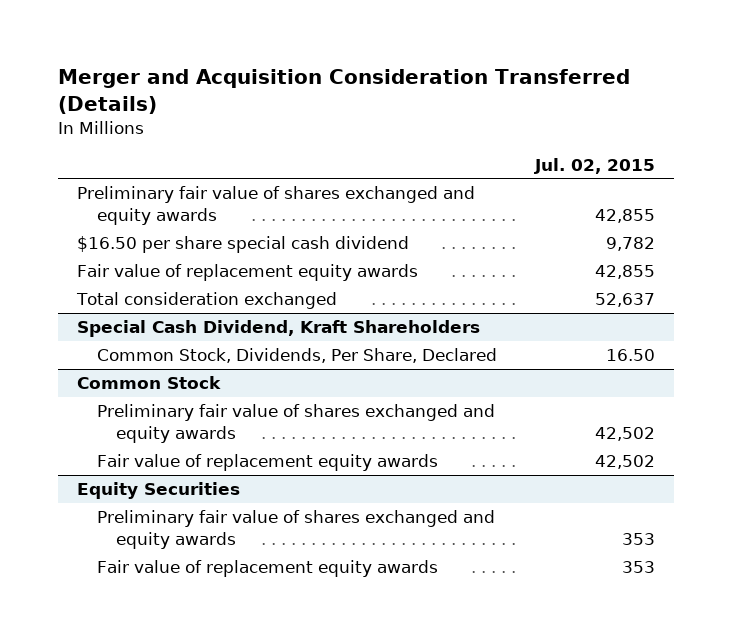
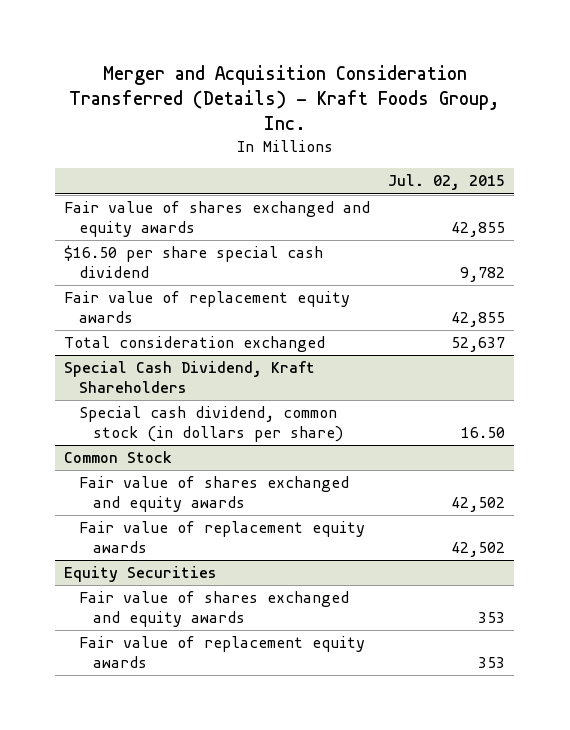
[57,69,630,114] Merger and Acquisition Consideration Transferred (Details) -> [68,65,500,131] Merger and Acquisition Consideration Transferred (Details) - Kraft Foods Group, Inc.
[77,186,476,225] Preliminary fair value of shares exchanged and equity awards -> [64,201,371,238] Fair value of shares exchanged and equity awards
[96,348,497,364] Common Stock, Dividends, Per Share, Declared -> [78,406,344,443] Special cash dividend, common stock (in dollars per share)
[96,404,495,443] Preliminary fair value of shares exchanged and equity awards -> [78,476,349,513] Fair value of shares exchanged and equity awards
[96,510,495,549] Preliminary fair value of shares exchanged and equity awards -> [78,591,349,628] Fair value of shares exchanged and equity awards

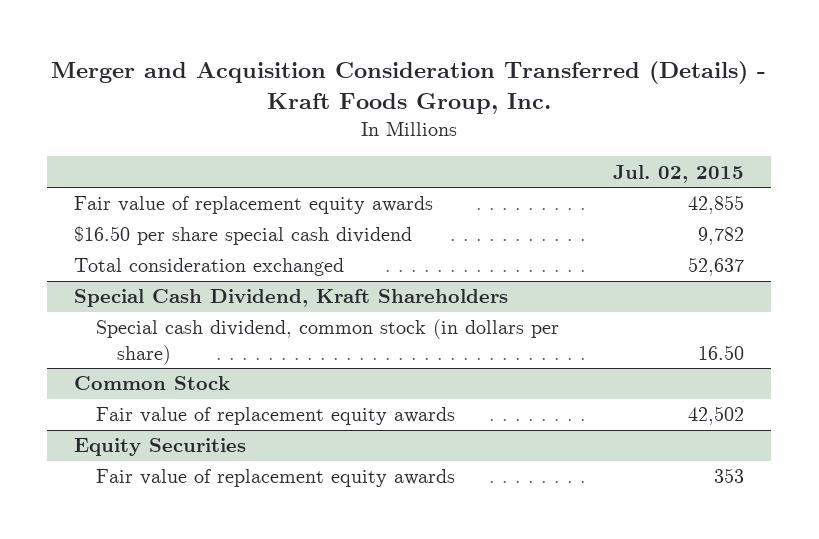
[64,201,371,238] Fair value of shares exchanged and equity awards -> none
[64,245,324,279] $16.50 per share special cash dividend -> [74,226,413,246] $16.50 per share special cash dividend
[78,476,349,513] Fair value of shares exchanged and equity awards -> none
[78,591,349,628] Fair value of shares exchanged and equity awards -> none

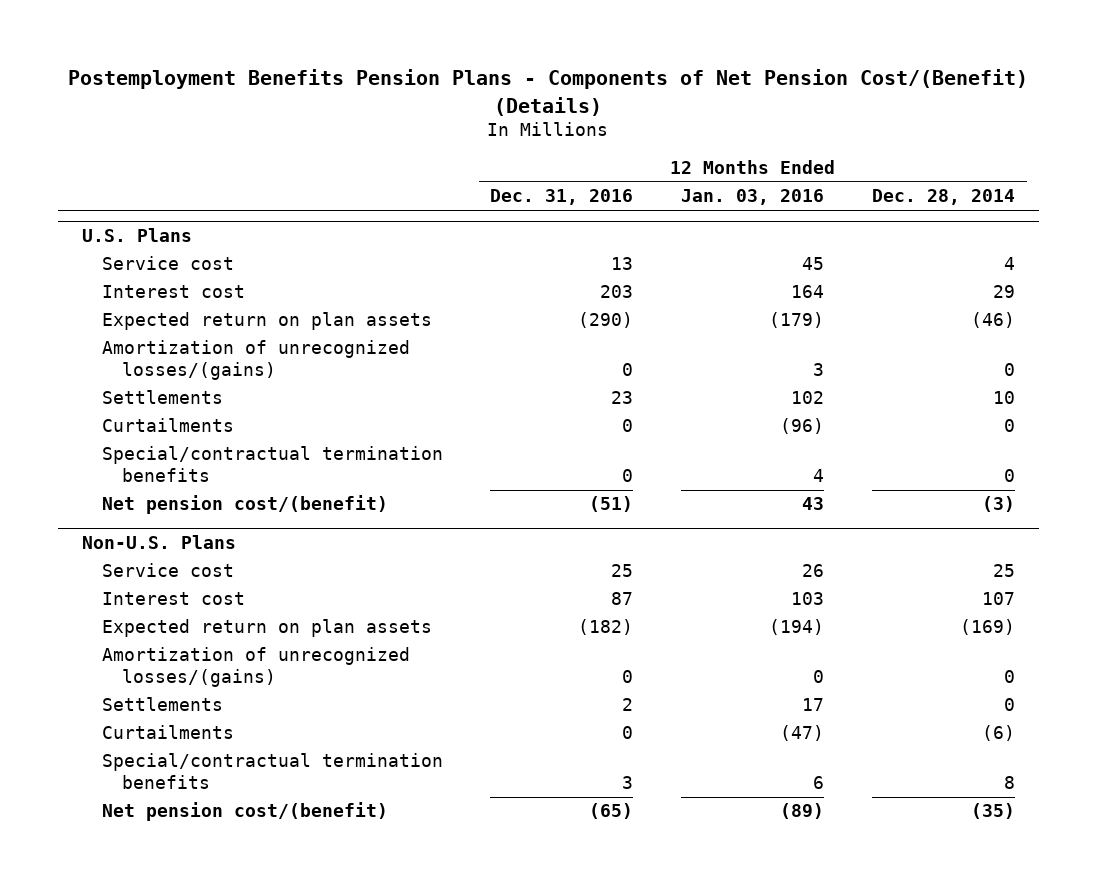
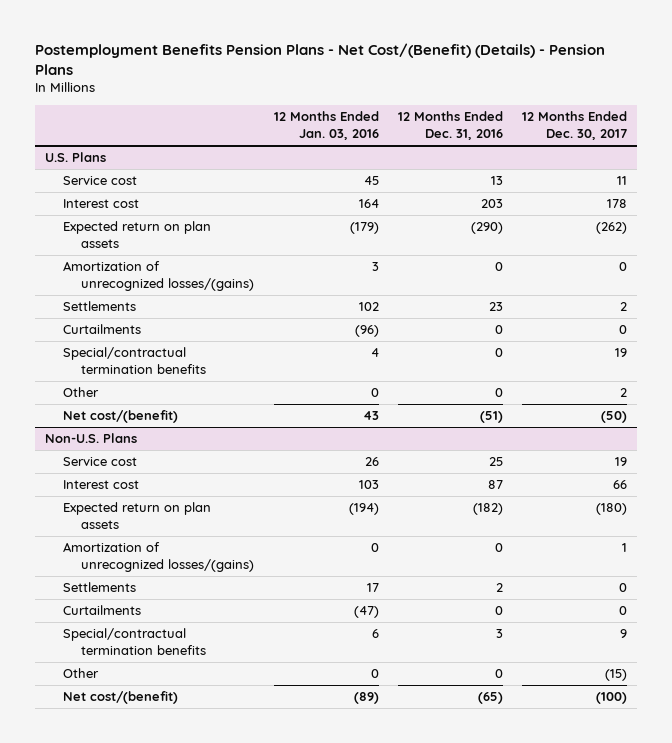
[68,69,1029,116] Postemployment Benefits Pension Plans - Components of Net Pension Cost/(Benefit) (Details) -> [34,42,605,75] Postemployment Benefits Pension Plans - Net Cost/(Benefit) (Details) - Pension Plans
[872,189,1016,206] Dec. 28, 2014 -> none
none -> [522,111,628,141] 12 Months Ended Dec. 30, 2017
none -> [63,387,100,398] Other
[101,495,388,515] Net pension cost/(benefit) -> [63,410,179,424] Net cost/(benefit)
none -> [63,668,100,679] Other
[101,802,388,822] Net pension cost/(benefit) -> [63,691,179,705] Net cost/(benefit)

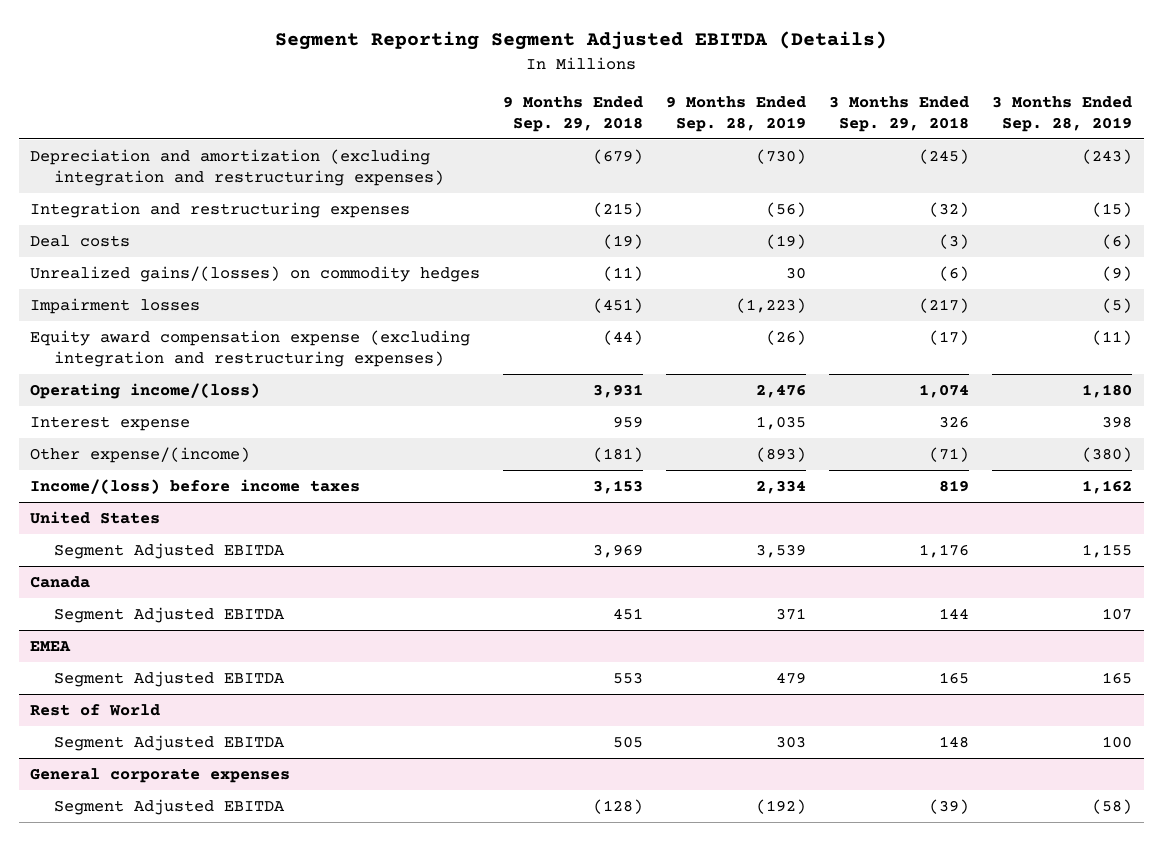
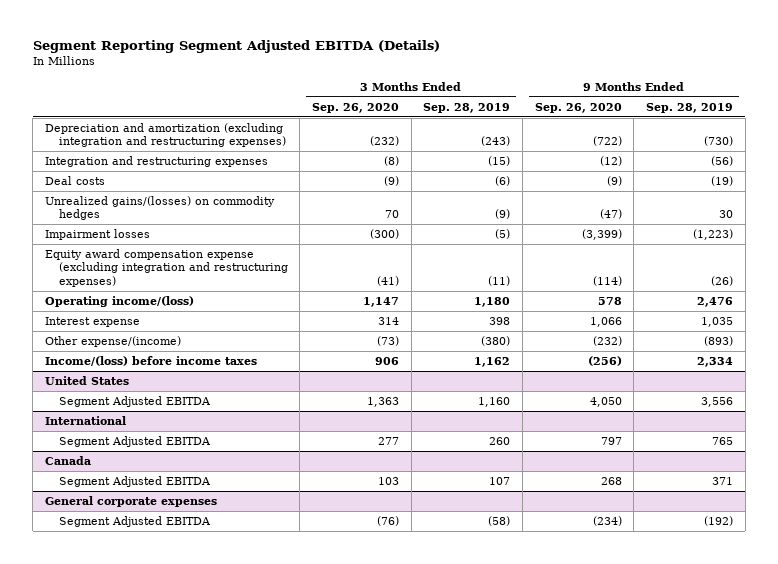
[503,95,644,132] 9 Months Ended Sep. 29, 2018 -> none
[829,95,970,132] 3 Months Ended Sep. 29, 2018 -> none
none -> [312,102,400,113] Sep. 26, 2020
none -> [534,102,622,113] Sep. 26, 2020
[756,544,807,559] 3,539 -> [701,397,734,408] 3,556
[1082,544,1133,559] 1,155 -> [478,397,511,408] 1,160
none -> [44,416,126,426] International
none -> [58,436,211,448] Segment Adjusted EBITDA
[30,641,72,652] EMEA -> none
[53,671,285,688] Segment Adjusted EBITDA -> none
[30,704,161,717] Rest of World -> none
[53,735,285,752] Segment Adjusted EBITDA -> none

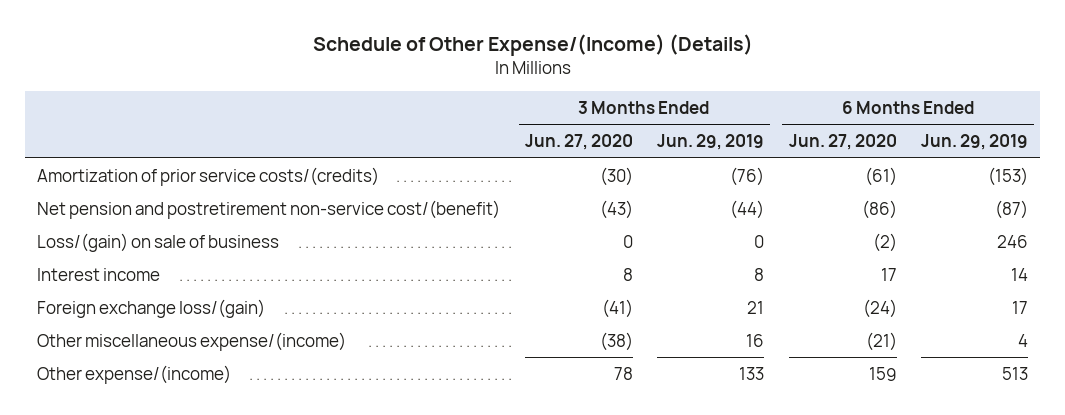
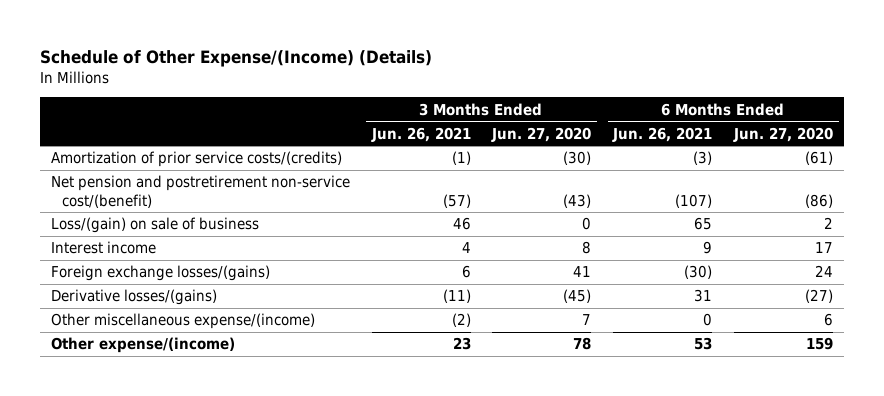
[657,134,765,151] Jun. 29, 2019 -> none
[920,134,1028,151] Jun. 29, 2019 -> none
none -> [370,126,471,142] Jun. 26, 2021
none -> [612,126,713,142] Jun. 26, 2021
[872,232,897,252] (2) -> [824,217,834,230] 2
[37,298,266,318] Foreign exchange loss/(gain) -> [50,265,270,282] Foreign exchange losses/(gains)
[601,298,633,318] (41) -> [573,266,592,278] 41
[862,298,897,318] (24) -> [815,265,834,278] 24
none -> [50,289,217,306] Derivative losses/(gains)
[599,331,633,351] (38) -> [582,314,592,326] 7
[865,331,897,351] (21) -> [824,313,834,327] 6

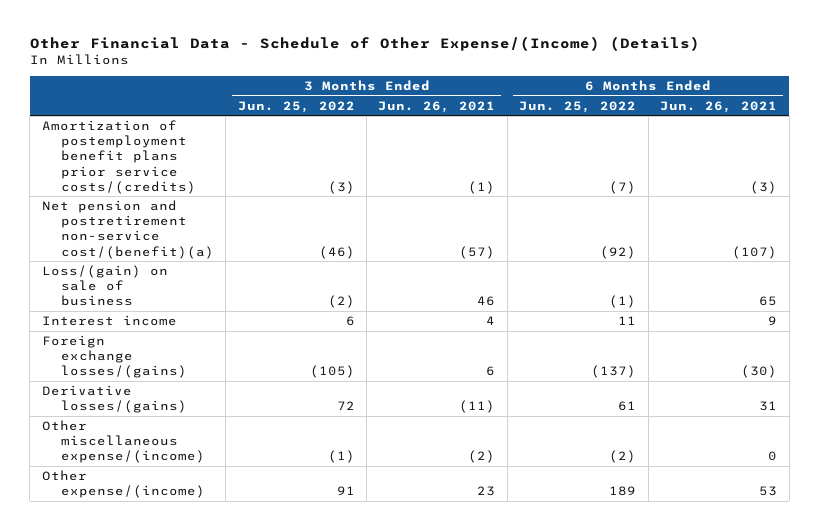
[39,49,432,67] Schedule of Other Expense/(Income) (Details) -> [29,36,700,52] Other Financial Data - Schedule of Other Expense/(Income) (Details)
[491,126,592,142] Jun. 27, 2020 -> none
[733,126,834,142] Jun. 27, 2020 -> none
none -> [237,100,355,113] Jun. 25, 2022
none -> [519,100,637,113] Jun. 25, 2022
[50,151,342,168] Amortization of prior service costs/(credits) -> [41,120,196,194] Amortization of postemployment benefit plans prior service costs/(credits)
[50,175,350,208] Net pension and postretirement non-service cost/(benefit) -> [41,200,214,259] Net pension and postretirement non-service cost/(benefit)(a)

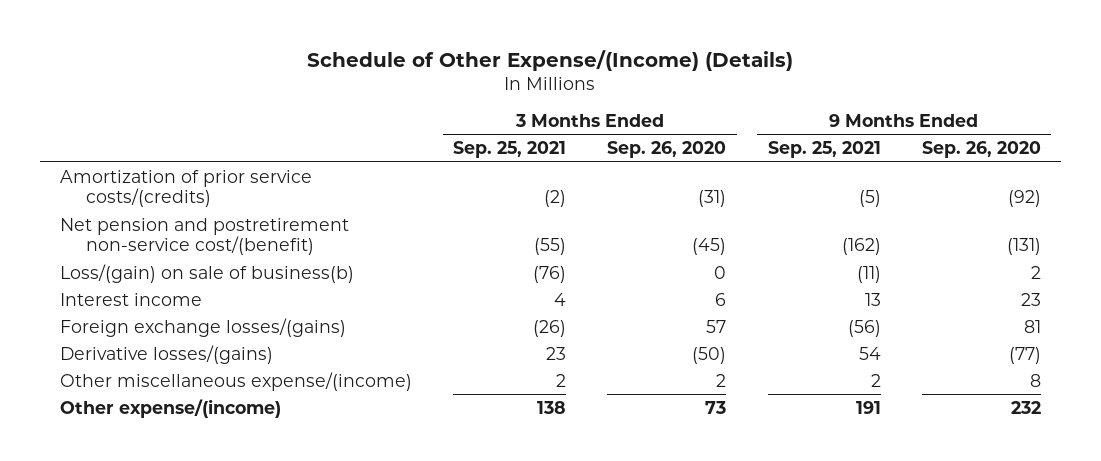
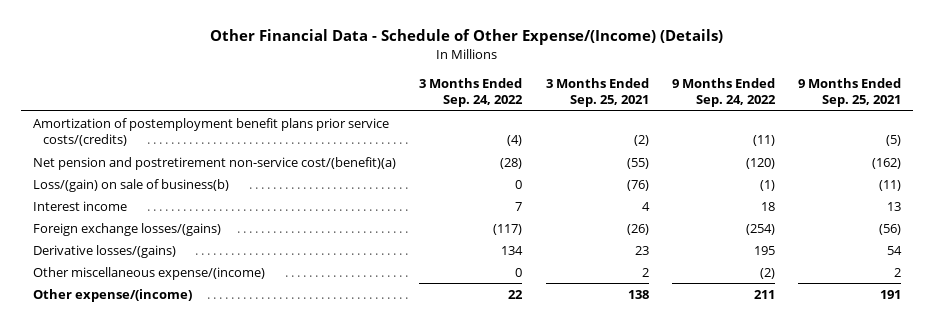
[307,49,794,71] Schedule of Other Expense/(Income) (Details) -> [210,29,724,46] Other Financial Data - Schedule of Other Expense/(Income) (Details)
[607,141,727,159] Sep. 26, 2020 -> none
[921,141,1041,159] Sep. 26, 2020 -> none
none -> [419,77,524,108] 3 Months Ended Sep. 24, 2022
none -> [671,77,776,108] 9 Months Ended Sep. 24, 2022
[60,169,313,208] Amortization of prior service costs/(credits) -> [33,117,390,147] Amortization of postemployment benefit plans prior service costs/(credits)
[60,217,350,256] Net pension and postretirement non-service cost/(benefit) -> [33,156,397,170] Net pension and postretirement non-service cost/(benefit)(a)

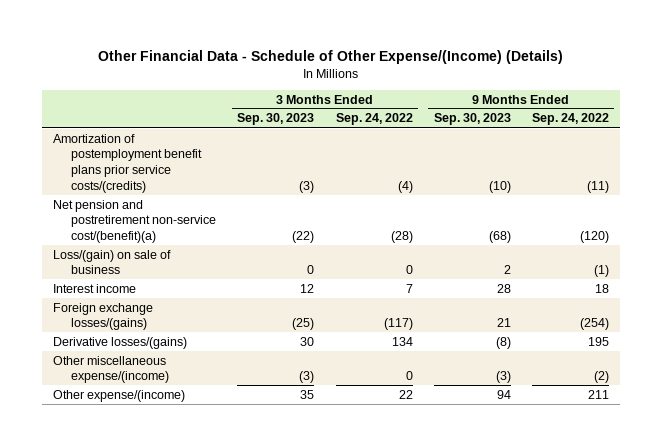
[545,77,649,108] 3 Months Ended Sep. 25, 2021 -> none
[798,77,902,108] 9 Months Ended Sep. 25, 2021 -> none
none -> [237,113,315,126] Sep. 30, 2023
none -> [433,113,511,126] Sep. 30, 2023
[33,178,230,192] Loss/(gain) on sale of business(b) -> [52,249,171,275] Loss/(gain) on sale of business

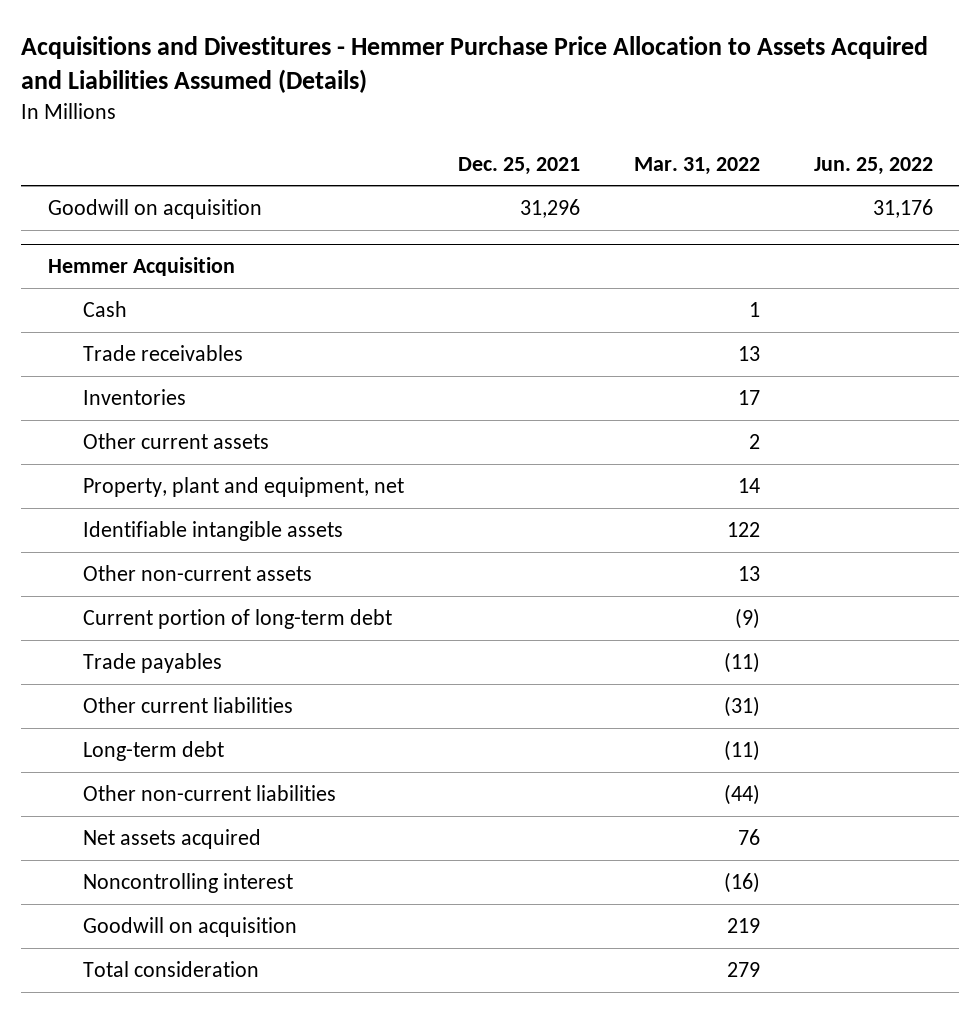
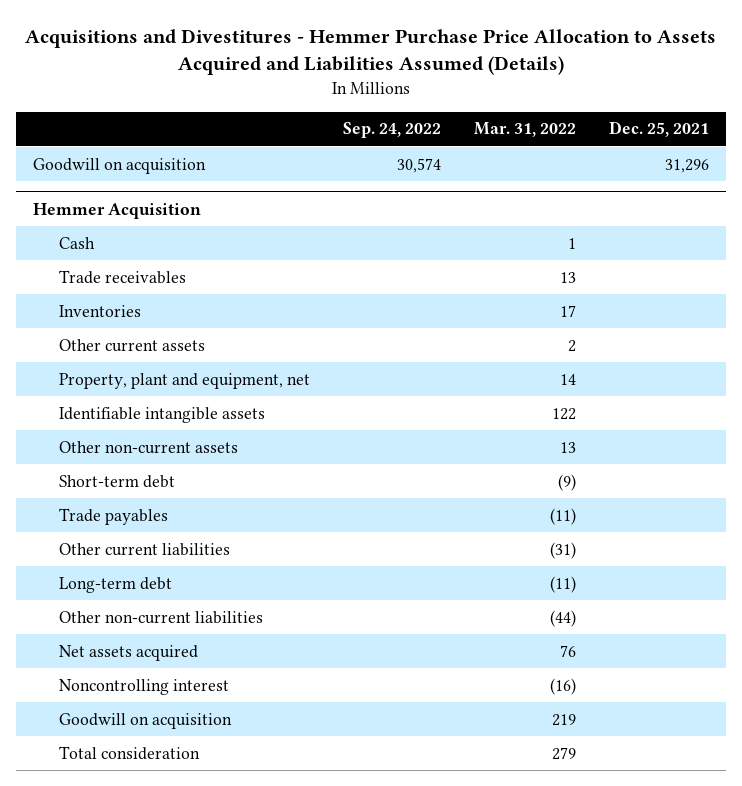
[813,156,933,175] Jun. 25, 2022 -> none
none -> [343,122,442,139] Sep. 24, 2022
[82,609,392,630] Current portion of long-term debt -> none
none -> [59,474,176,488] Short-term debt

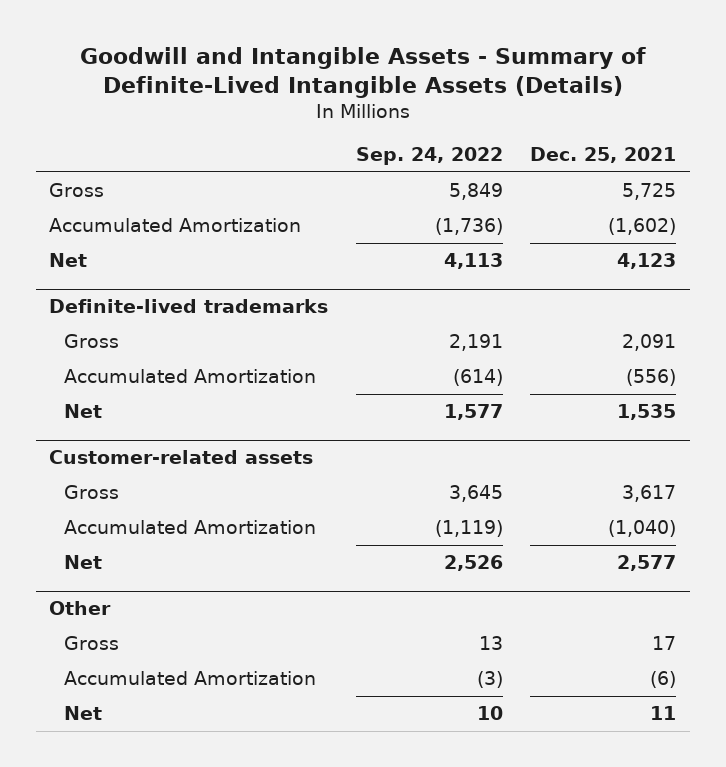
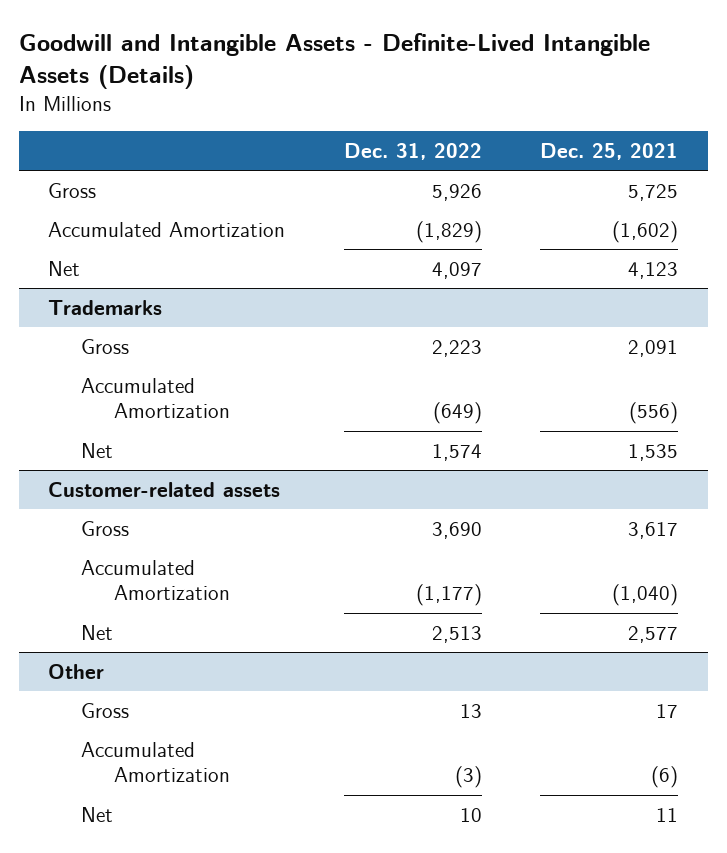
[79,47,646,99] Goodwill and Intangible Assets - Summary of Definite-Lived Intangible Assets (Details) -> [19,33,651,89] Goodwill and Intangible Assets - Definite-Lived Intangible Assets (Details)
[355,147,503,166] Sep. 24, 2022 -> none
none -> [343,142,482,160] Dec. 31, 2022
[49,299,329,314] Definite-lived trademarks -> [48,299,163,315] Trademarks

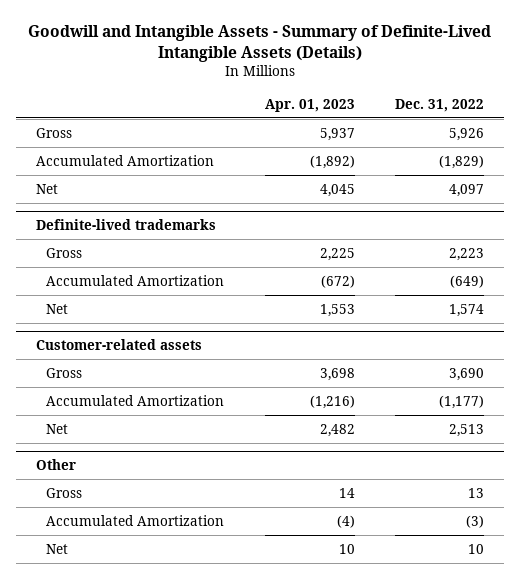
[19,33,651,89] Goodwill and Intangible Assets - Definite-Lived Intangible Assets (Details) -> [28,24,492,62] Goodwill and Intangible Assets - Summary of Definite-Lived Intangible Assets (Details)
[540,142,679,160] Dec. 25, 2021 -> none
none -> [264,98,355,112] Apr. 01, 2023
[48,299,163,315] Trademarks -> [35,219,216,231] Definite-lived trademarks

